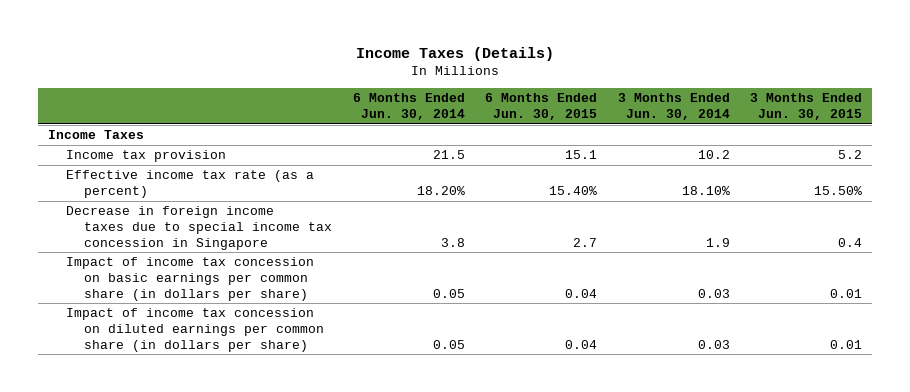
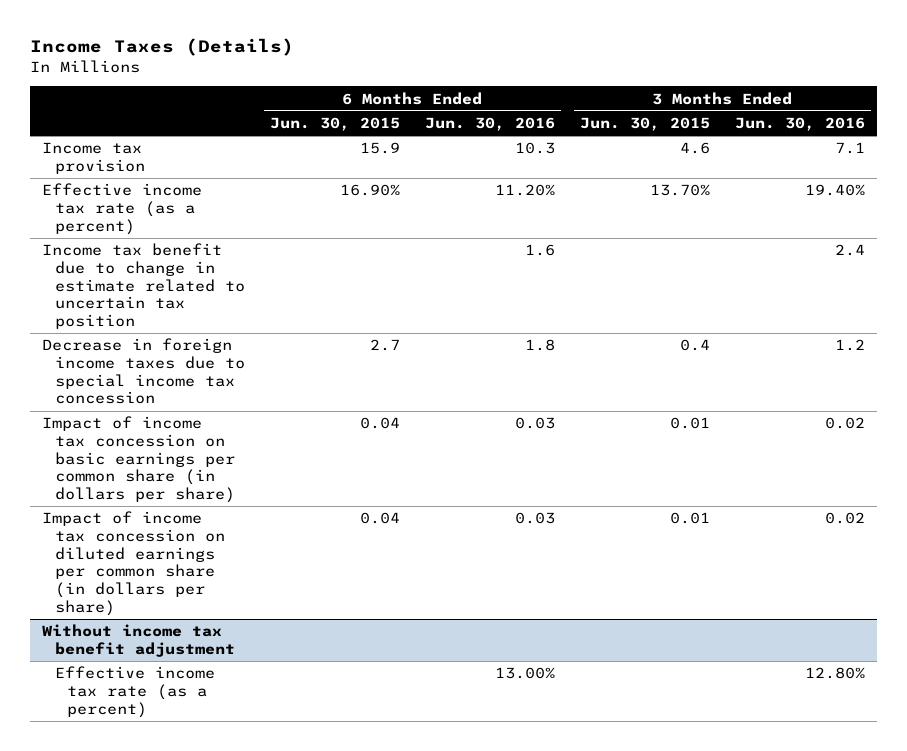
[352,93,465,121] 6 Months Ended Jun. 30, 2014 -> none
[617,93,730,121] 3 Months Ended Jun. 30, 2014 -> none
none -> [424,117,555,132] Jun. 30, 2016
none -> [734,117,865,132] Jun. 30, 2016
[47,130,144,140] Income Taxes -> none
[565,150,598,160] 15.1 -> [359,142,400,155] 15.9
[838,150,863,160] 5.2 -> [679,142,710,155] 4.6
[549,185,598,195] 15.40% -> [339,184,400,197] 16.90%
[814,185,863,195] 15.50% -> [649,184,710,197] 13.70%
none -> [42,243,245,330] Income tax benefit due to change in estimate related to uncertain tax position
[65,206,333,250] Decrease in foreign income taxes due to special income tax concession in Singapore -> [42,338,245,405] Decrease in foreign income taxes due to special income tax concession
none -> [42,624,235,658] Without income tax benefit adjustment
none -> [54,666,215,718] Effective income tax rate (as a percent)

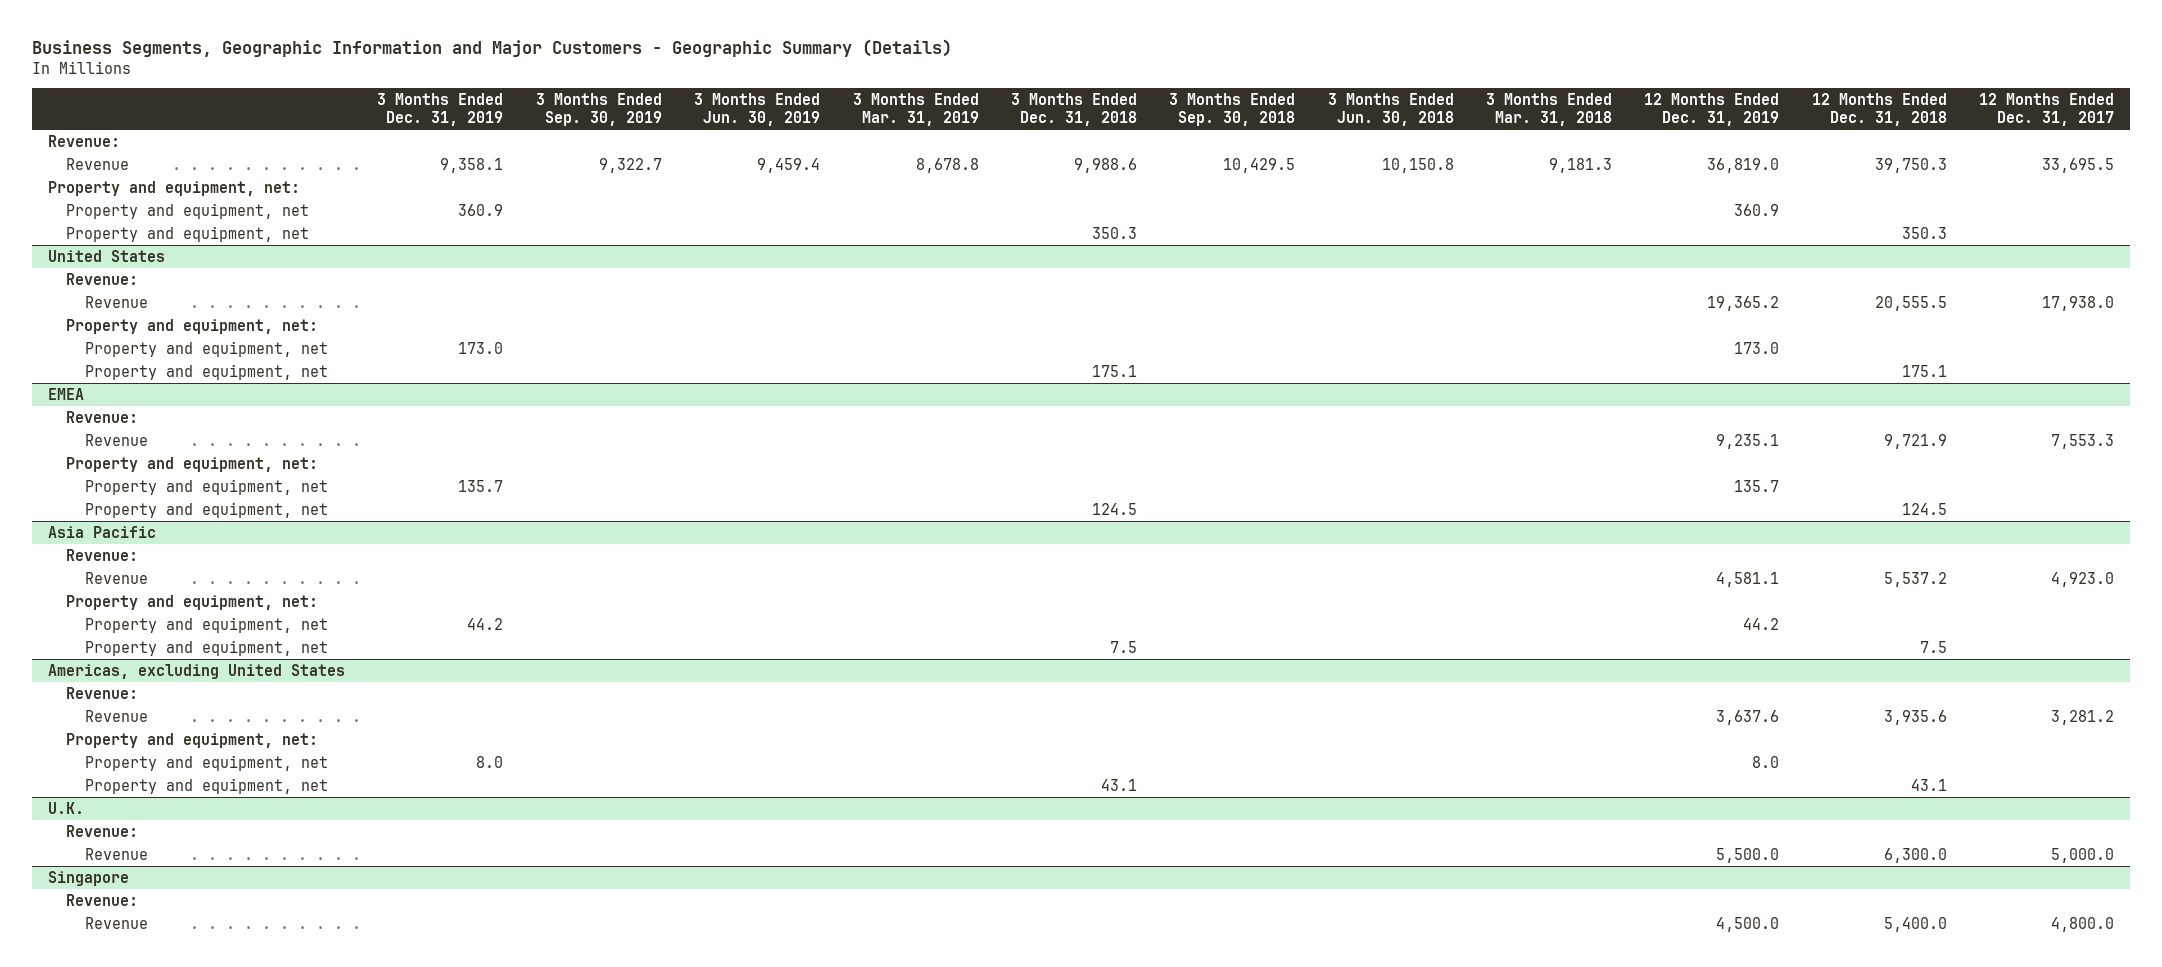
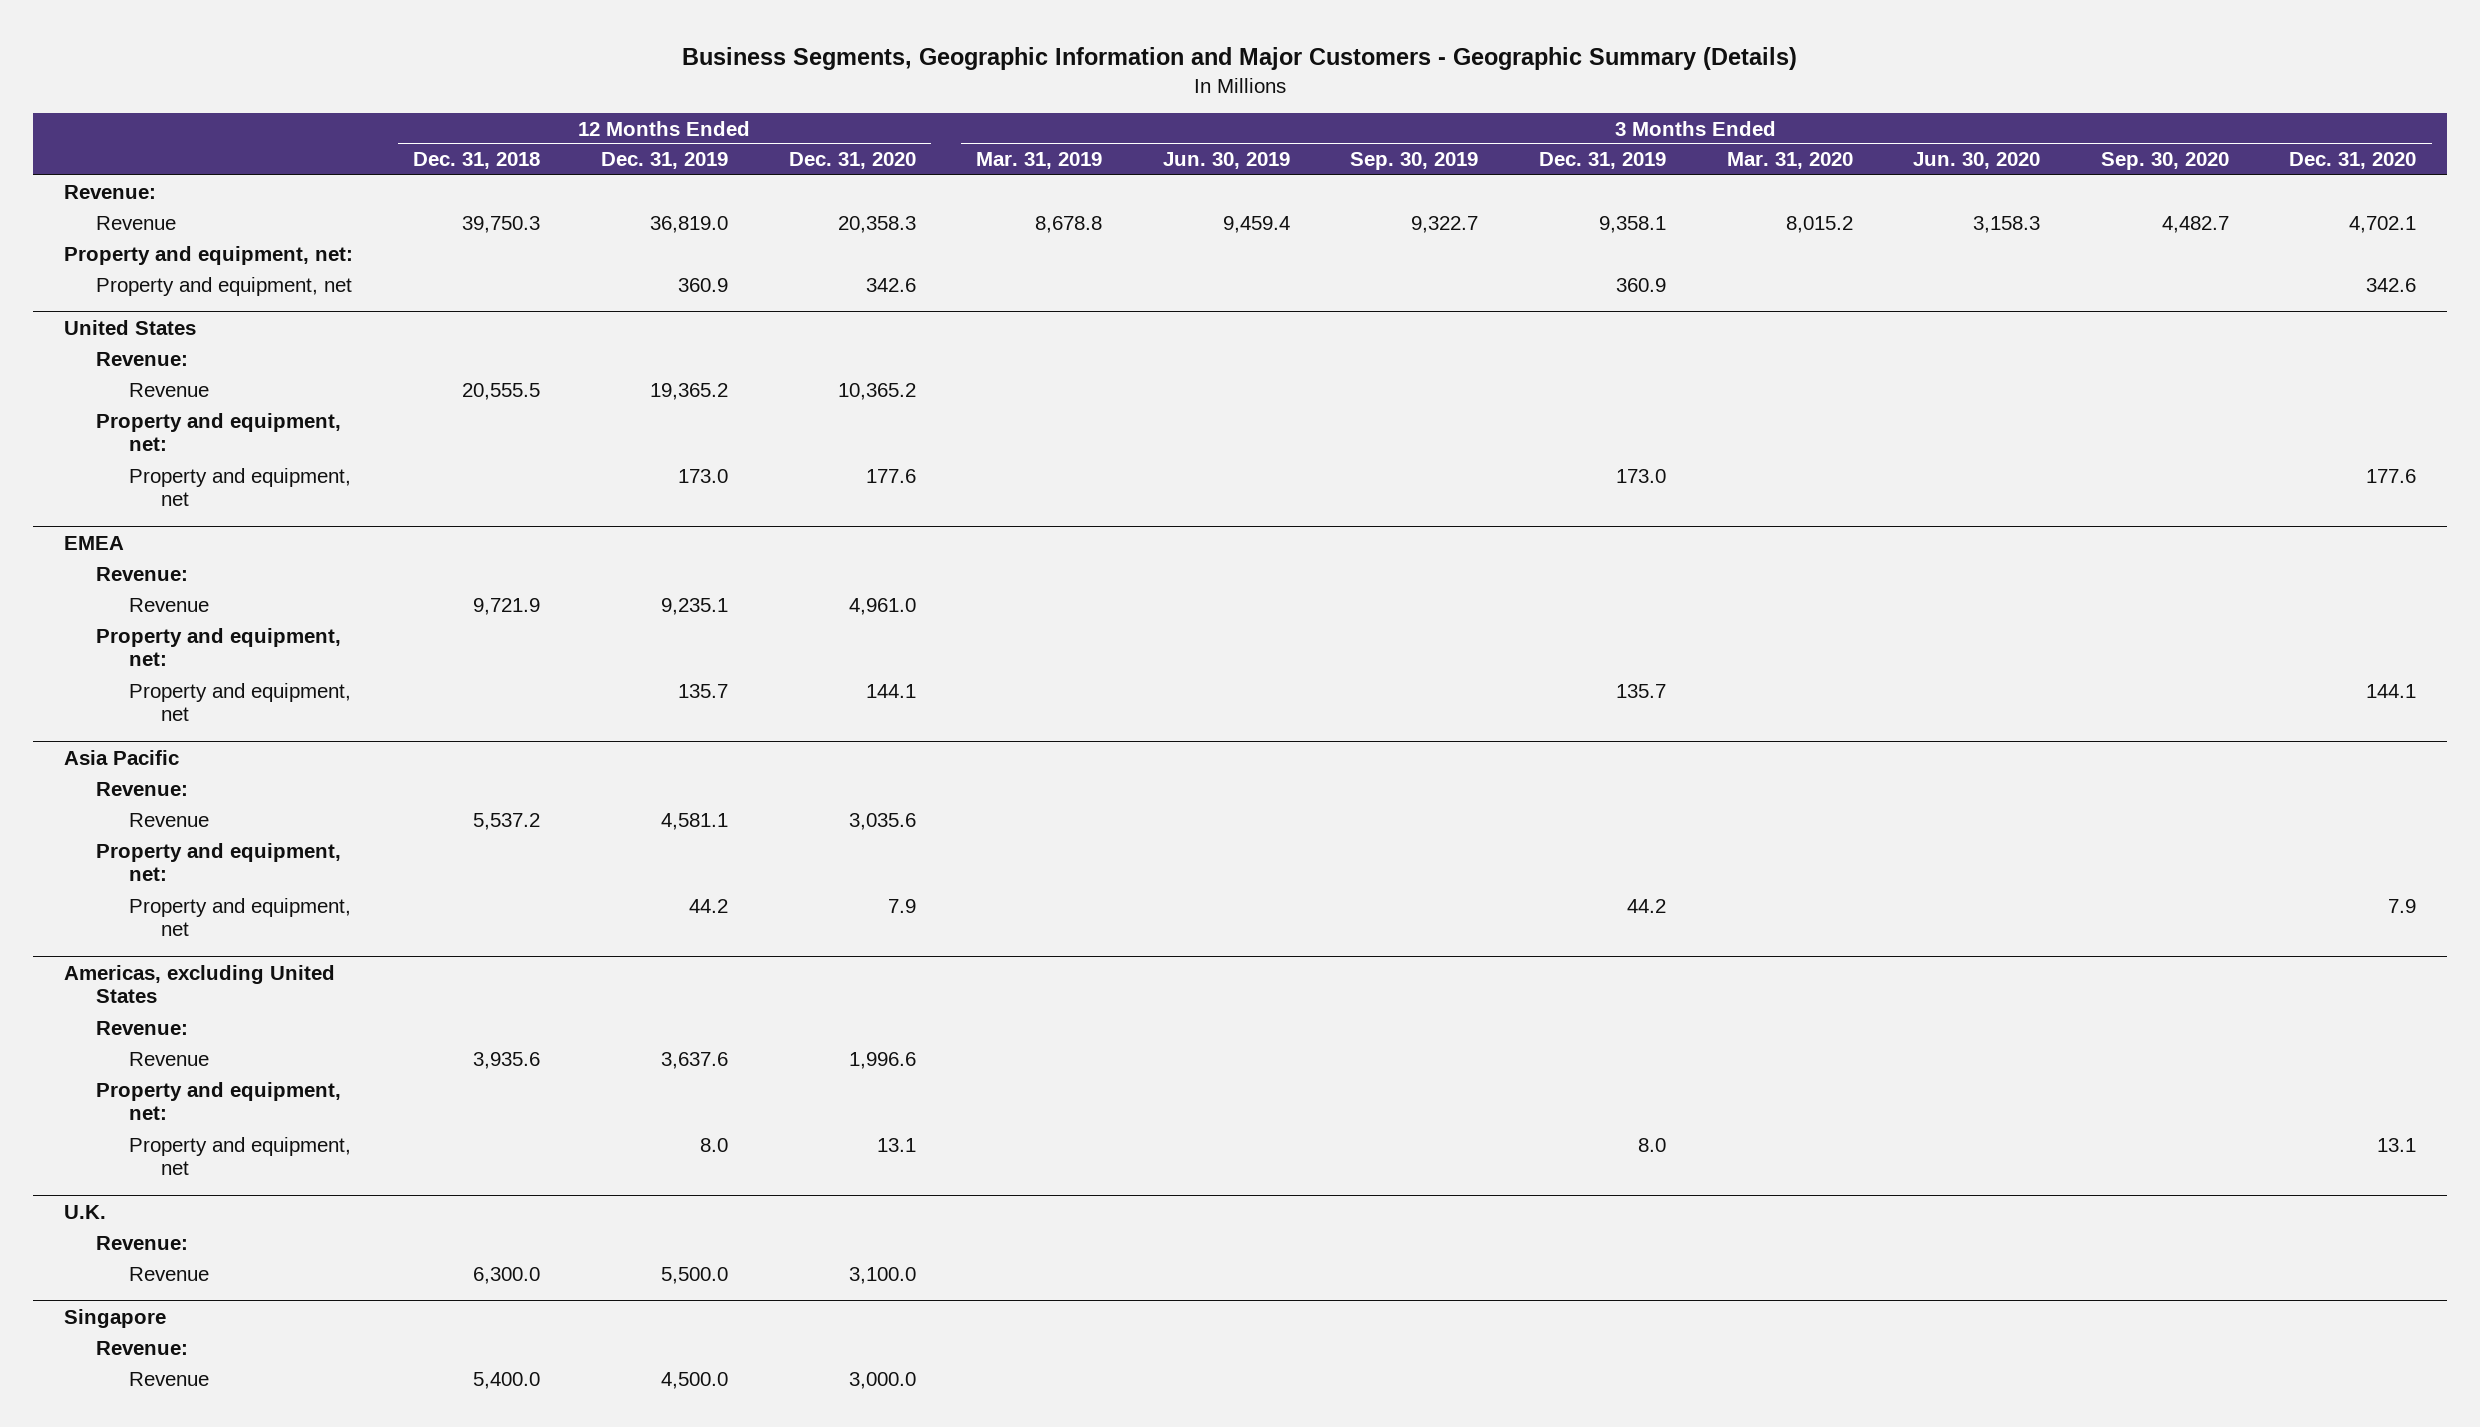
[1010,93,1137,126] 3 Months Ended Dec. 31, 2018 -> none
[1169,93,1296,126] 3 Months Ended Sep. 30, 2018 -> none
[1327,93,1454,126] 3 Months Ended Jun. 30, 2018 -> none
[1486,93,1613,126] 3 Months Ended Mar. 31, 2018 -> none
[1979,93,2115,126] 12 Months Ended Dec. 31, 2017 -> none
none -> [788,152,916,170] Dec. 31, 2020
none -> [1726,152,1853,170] Mar. 31, 2020
none -> [1913,152,2041,170] Jun. 30, 2020
none -> [2100,152,2229,171] Sep. 30, 2020
none -> [2289,152,2417,170] Dec. 31, 2020
[66,225,310,242] Property and equipment, net -> none
[84,363,328,380] Property and equipment, net -> none
[84,501,328,518] Property and equipment, net -> none
[84,639,328,656] Property and equipment, net -> none
[84,777,328,794] Property and equipment, net -> none

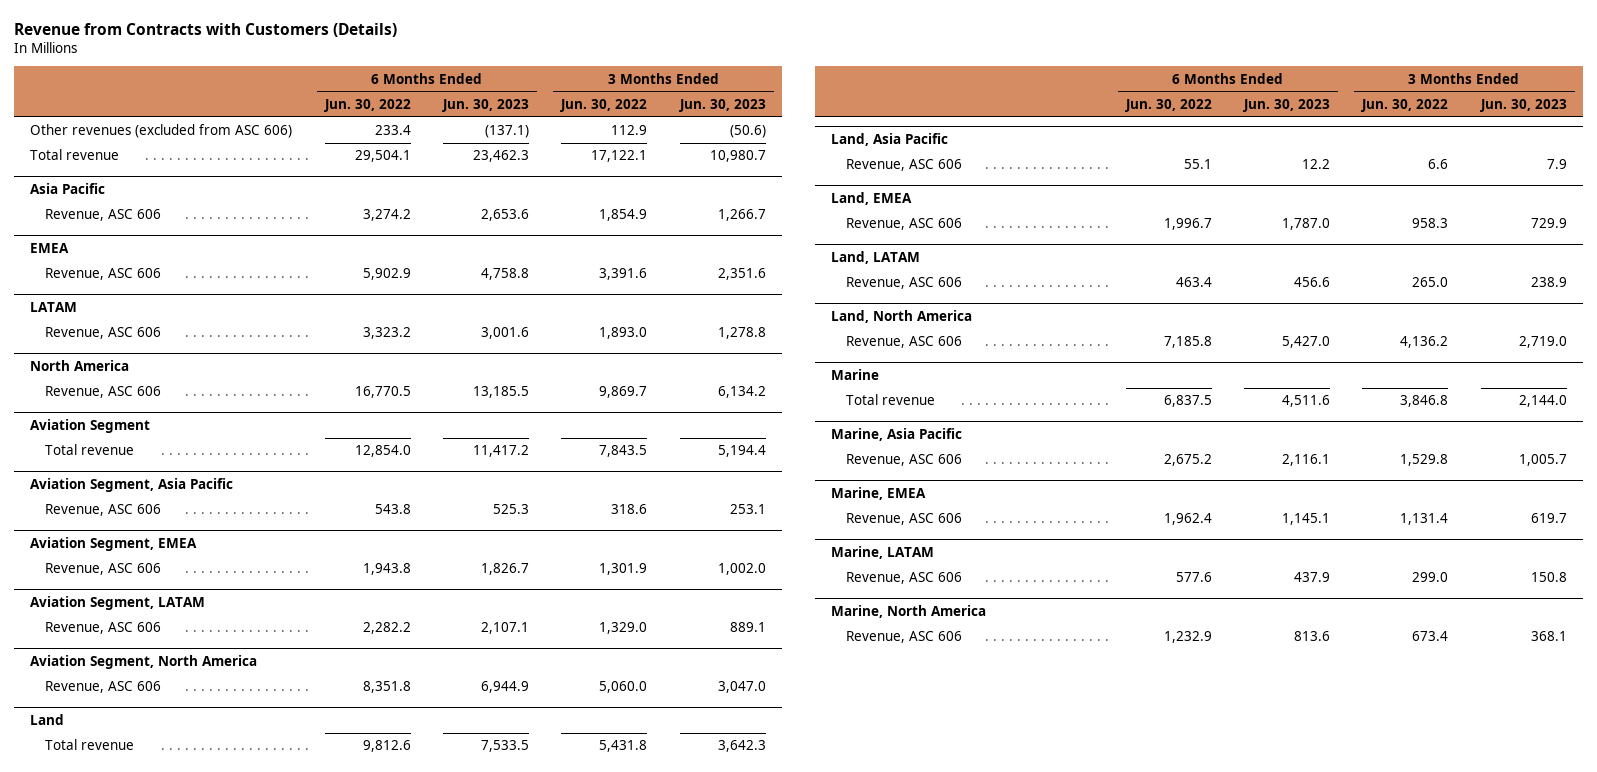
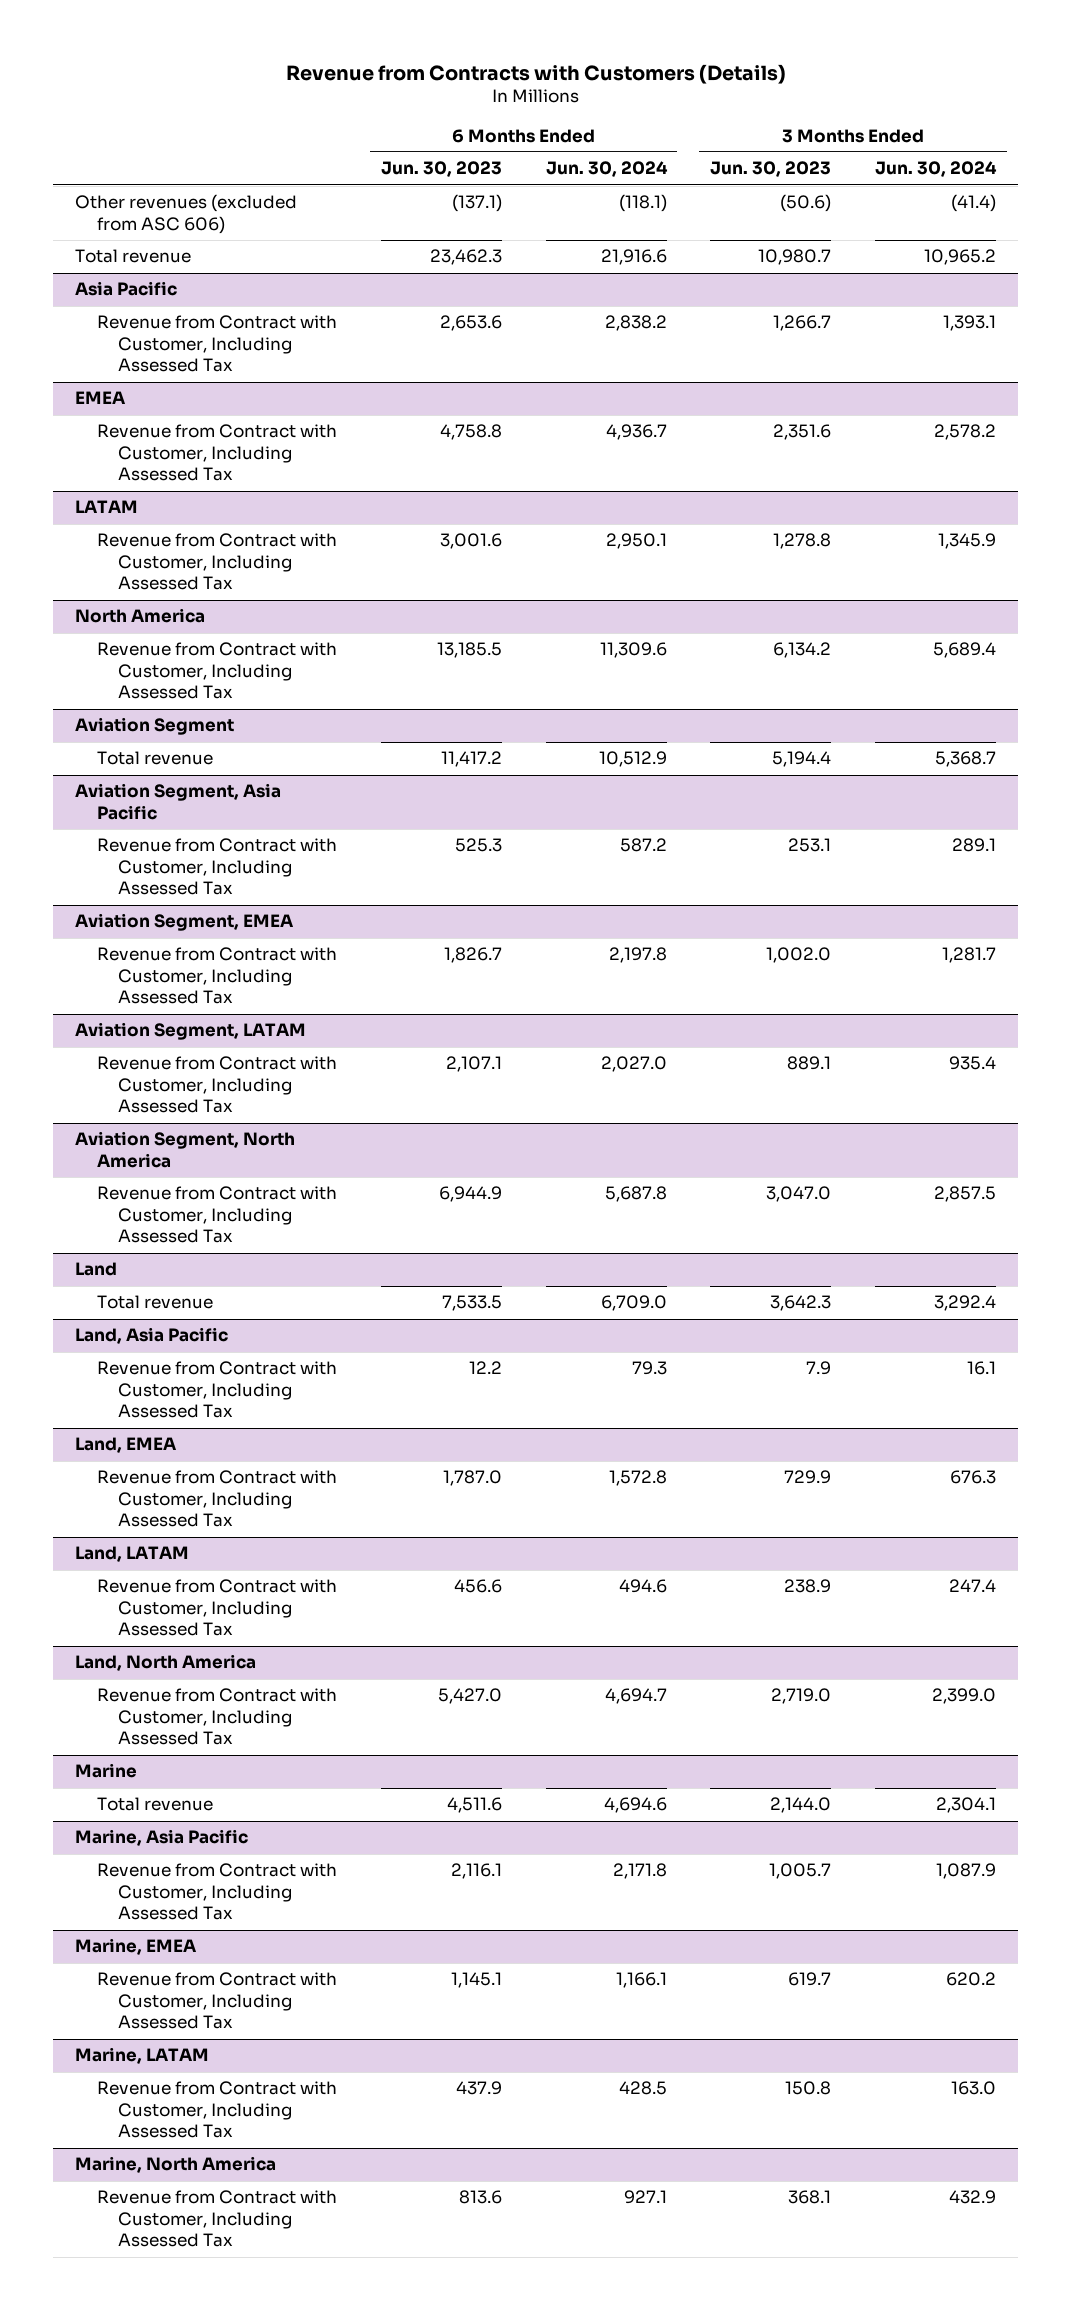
[323,99,411,113] Jun. 30, 2022 -> none
[560,99,648,113] Jun. 30, 2022 -> none
none -> [545,161,668,178] Jun. 30, 2024
none -> [875,161,998,178] Jun. 30, 2024
[45,209,162,222] Revenue, ASC 606 -> [96,315,337,373] Revenue from Contract with Customer, Including Assessed Tax
[45,268,162,281] Revenue, ASC 606 -> [96,424,337,482] Revenue from Contract with Customer, Including Assessed Tax
[45,327,162,340] Revenue, ASC 606 -> [96,533,337,591] Revenue from Contract with Customer, Including Assessed Tax
[45,386,162,399] Revenue, ASC 606 -> [96,642,337,700] Revenue from Contract with Customer, Including Assessed Tax
[45,504,162,517] Revenue, ASC 606 -> [96,838,337,896] Revenue from Contract with Customer, Including Assessed Tax
[45,563,162,576] Revenue, ASC 606 -> [96,947,337,1005] Revenue from Contract with Customer, Including Assessed Tax
[45,622,162,635] Revenue, ASC 606 -> [96,1056,337,1114] Revenue from Contract with Customer, Including Assessed Tax
[45,681,162,694] Revenue, ASC 606 -> [96,1186,337,1244] Revenue from Contract with Customer, Including Assessed Tax
[846,159,963,172] Revenue, ASC 606 -> [96,1361,337,1419] Revenue from Contract with Customer, Including Assessed Tax
[846,218,963,231] Revenue, ASC 606 -> [96,1470,337,1528] Revenue from Contract with Customer, Including Assessed Tax
[846,277,963,290] Revenue, ASC 606 -> [96,1579,337,1637] Revenue from Contract with Customer, Including Assessed Tax
[846,336,963,349] Revenue, ASC 606 -> [96,1688,337,1746] Revenue from Contract with Customer, Including Assessed Tax
[846,454,963,467] Revenue, ASC 606 -> [96,1863,337,1921] Revenue from Contract with Customer, Including Assessed Tax
[846,513,963,526] Revenue, ASC 606 -> [96,1972,337,2030] Revenue from Contract with Customer, Including Assessed Tax
[846,572,963,585] Revenue, ASC 606 -> [96,2081,337,2139] Revenue from Contract with Customer, Including Assessed Tax
[846,631,963,644] Revenue, ASC 606 -> [96,2190,337,2248] Revenue from Contract with Customer, Including Assessed Tax

